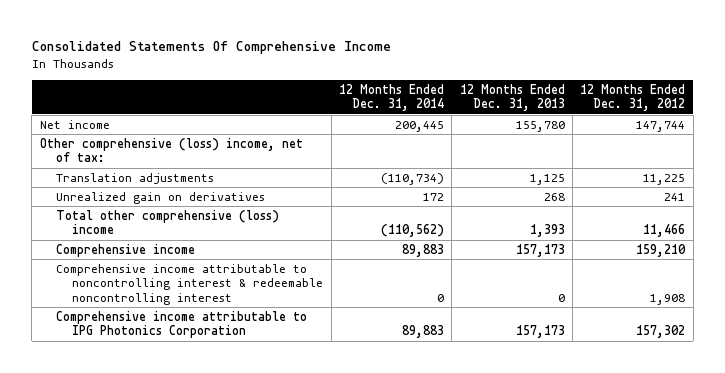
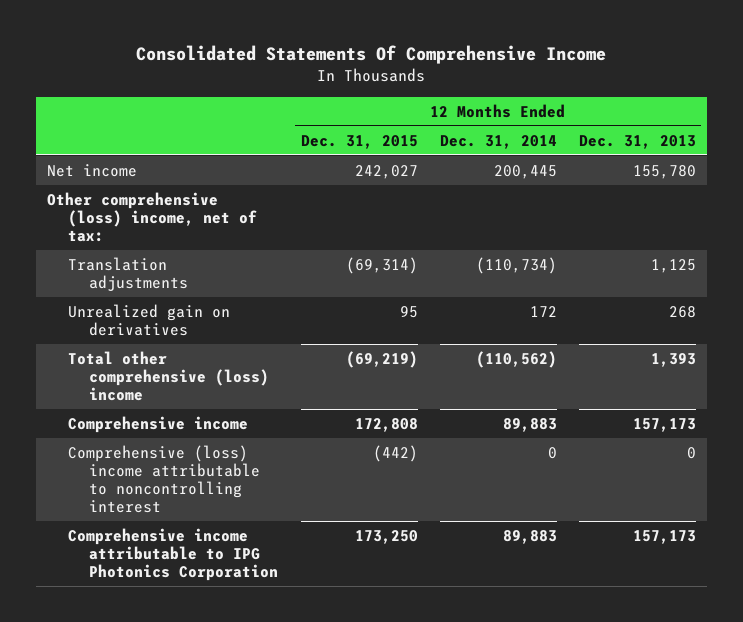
[580,83,686,112] 12 Months Ended Dec. 31, 2012 -> none
none -> [300,134,418,149] Dec. 31, 2015
[55,263,324,306] Comprehensive income attributable to noncontrolling interest & redeemable noncontrolling interest -> [68,444,261,514] Comprehensive (loss) income attributable to noncontrolling interest

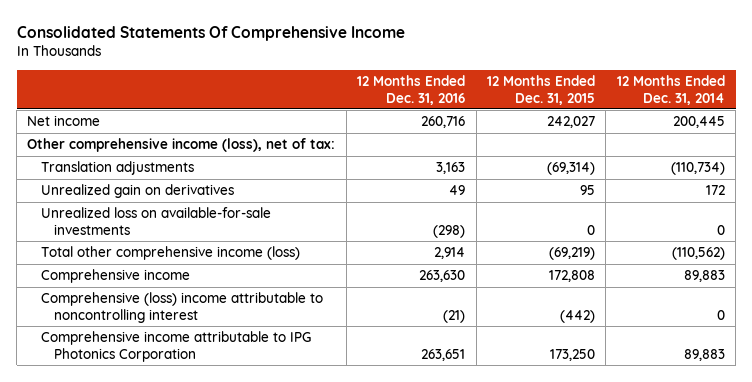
[578,134,696,149] Dec. 31, 2013 -> none
none -> [357,74,466,105] 12 Months Ended Dec. 31, 2016
[46,191,258,243] Other comprehensive (loss) income, net of tax: -> [27,138,336,153] Other comprehensive income (loss), net of tax:
none -> [40,207,271,235] Unrealized loss on available-for-sale investments
[68,350,270,402] Total other comprehensive (loss) income -> [40,246,300,261] Total other comprehensive income (loss)

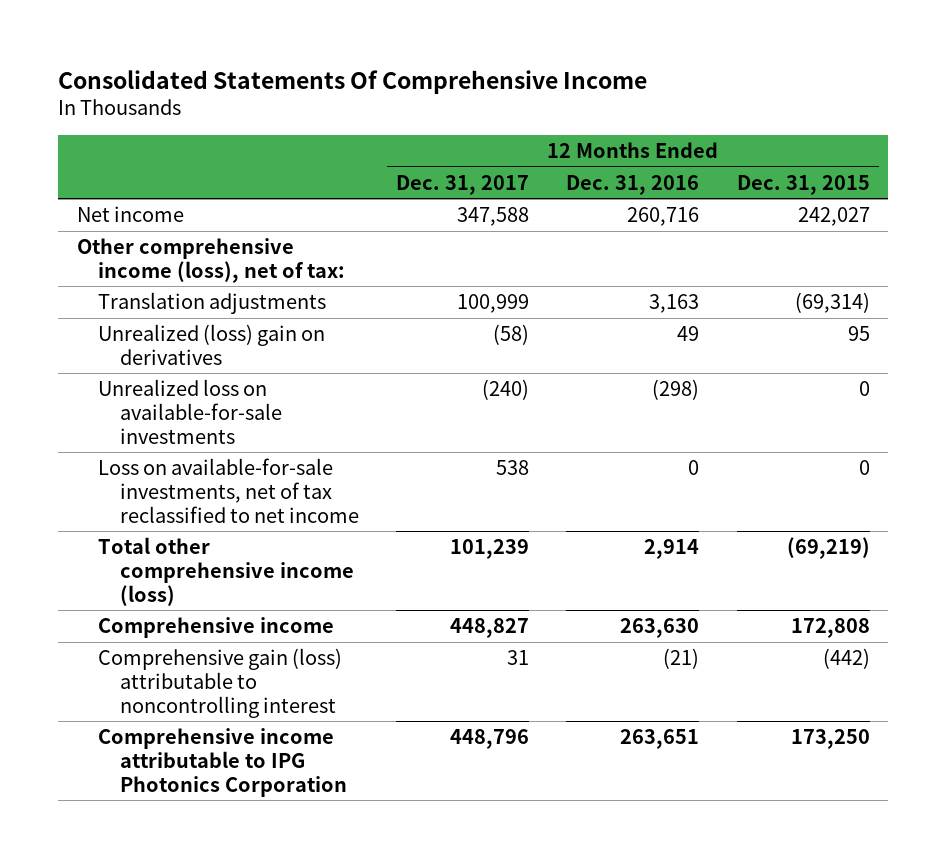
[616,74,725,105] 12 Months Ended Dec. 31, 2014 -> none
none -> [396,174,530,195] Dec. 31, 2017
[40,184,234,199] Unrealized gain on derivatives -> [98,324,326,365] Unrealized (loss) gain on derivatives
none -> [98,458,360,523] Loss on available-for-sale investments, net of tax reclassified to net income
[40,292,323,323] Comprehensive (loss) income attributable to noncontrolling interest -> [98,648,343,718] Comprehensive gain (loss) attributable to noncontrolling interest

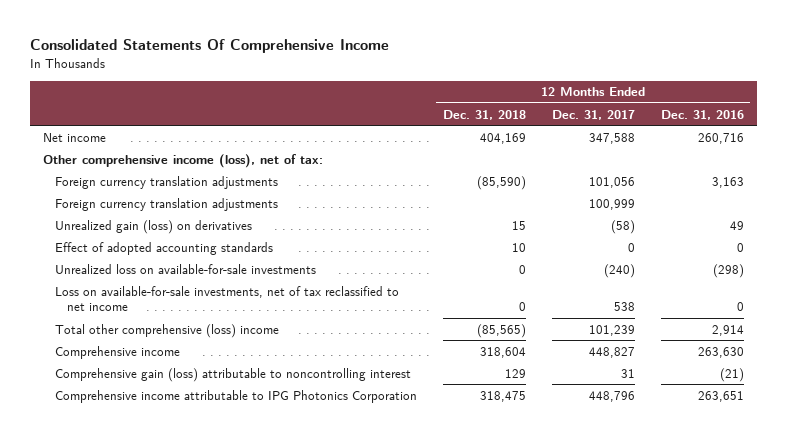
[736,174,870,195] Dec. 31, 2015 -> none
none -> [442,109,526,120] Dec. 31, 2018
[98,292,327,315] Translation adjustments -> [54,175,278,189] Foreign currency translation adjustments
[457,294,530,314] 100,999 -> [588,176,635,188] 101,056
none -> [54,197,278,211] Foreign currency translation adjustments
[98,324,326,365] Unrealized (loss) gain on derivatives -> [54,219,252,234] Unrealized gain (loss) on derivatives
none -> [54,241,273,255] Effect of adopted accounting standards
[98,537,355,606] Total other comprehensive income (loss) -> [54,323,279,338] Total other comprehensive (loss) income

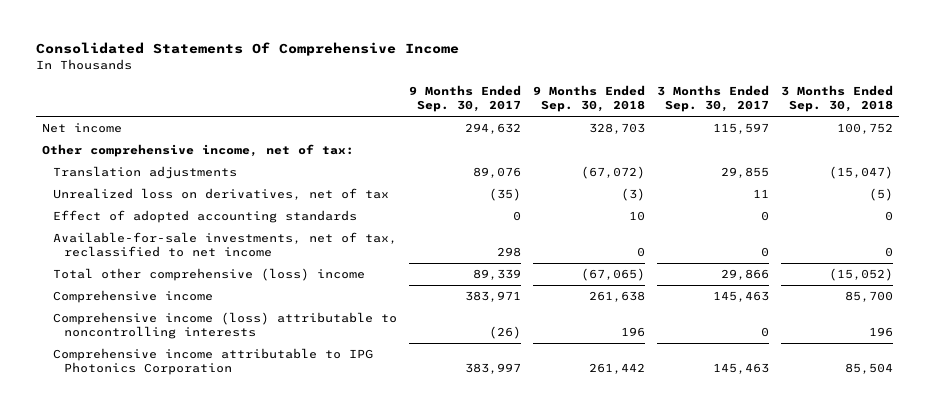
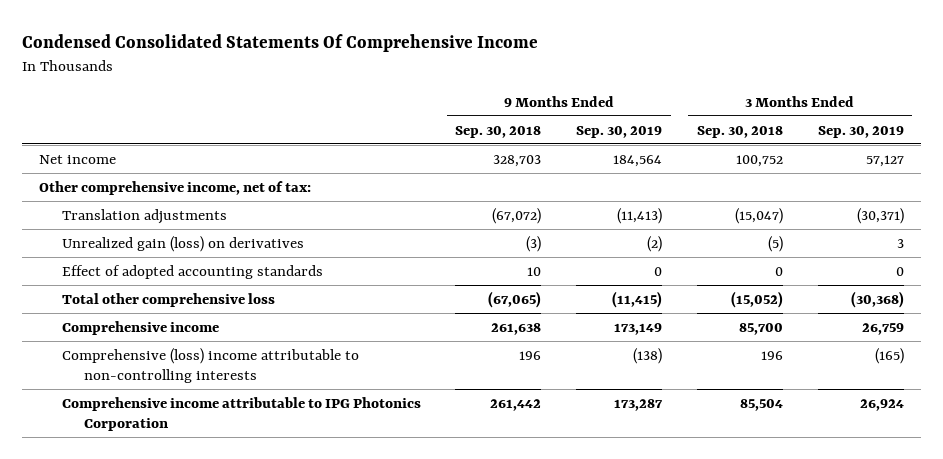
[35,42,459,57] Consolidated Statements Of Comprehensive Income -> [21,34,538,53] Condensed Consolidated Statements Of Comprehensive Income
[409,85,522,113] 9 Months Ended Sep. 30, 2017 -> none
[657,85,770,113] 3 Months Ended Sep. 30, 2017 -> none
none -> [576,125,663,138] Sep. 30, 2019
none -> [817,125,904,138] Sep. 30, 2019
[53,187,390,200] Unrealized loss on derivatives, net of tax -> [61,235,304,252] Unrealized gain (loss) on derivatives
[53,231,398,257] Available-for-sale investments, net of tax, reclassified to net income -> none
[53,267,366,281] Total other comprehensive (loss) income -> [61,292,275,307] Total other comprehensive loss
[53,311,398,339] Comprehensive income (loss) attributable to noncontrolling interests -> [61,347,359,384] Comprehensive (loss) income attributable to non-controlling interests

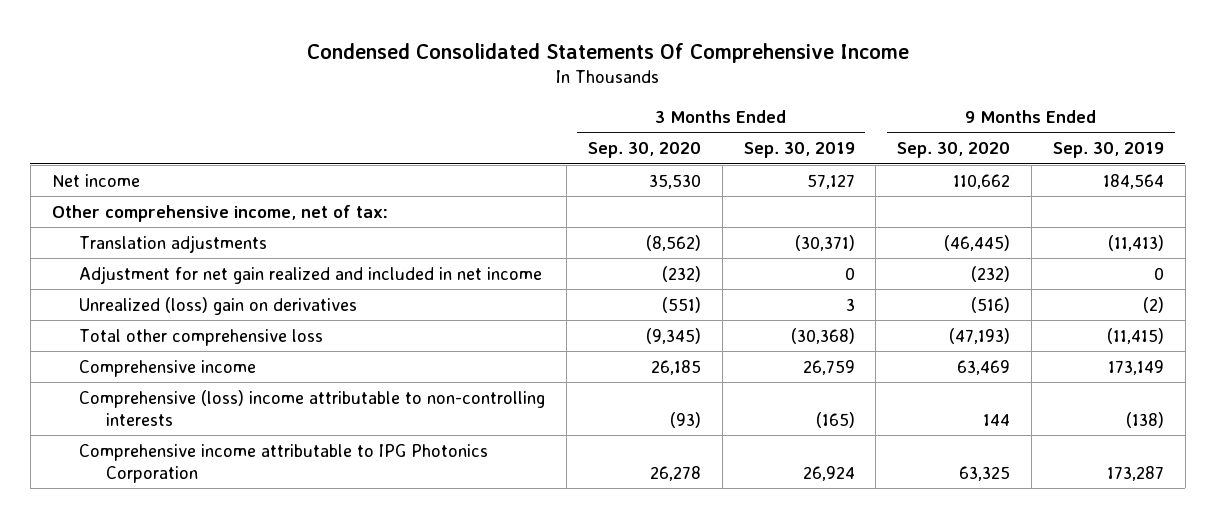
[455,125,542,138] Sep. 30, 2018 -> none
[696,125,783,138] Sep. 30, 2018 -> none
none -> [587,142,701,159] Sep. 30, 2020
none -> [897,142,1011,159] Sep. 30, 2020
[61,264,323,279] Effect of adopted accounting standards -> none
none -> [78,265,542,284] Adjustment for net gain realized and included in net income
[61,235,304,252] Unrealized gain (loss) on derivatives -> [78,296,357,315] Unrealized (loss) gain on derivatives

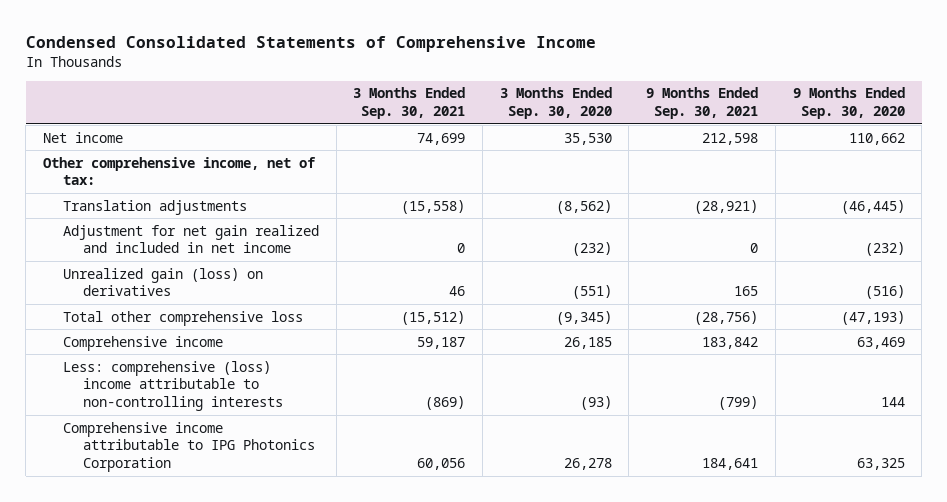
[306,42,909,63] Condensed Consolidated Statements Of Comprehensive Income -> [25,35,596,52] Condensed Consolidated Statements of Comprehensive Income
[743,142,855,159] Sep. 30, 2019 -> none
[1053,142,1165,159] Sep. 30, 2019 -> none
none -> [353,87,466,120] 3 Months Ended Sep. 30, 2021
none -> [646,87,759,120] 9 Months Ended Sep. 30, 2021
[78,296,357,315] Unrealized (loss) gain on derivatives -> [62,267,263,297] Unrealized gain (loss) on derivatives
[78,389,545,426] Comprehensive (loss) income attributable to non-controlling interests -> [62,360,283,412] Less: comprehensive (loss) income attributable to non-controlling interests

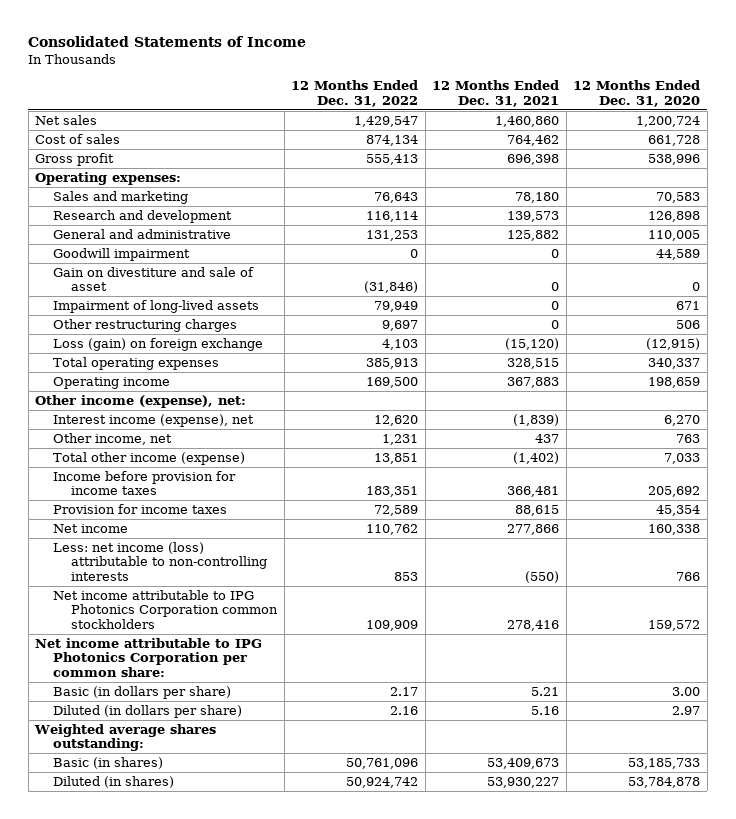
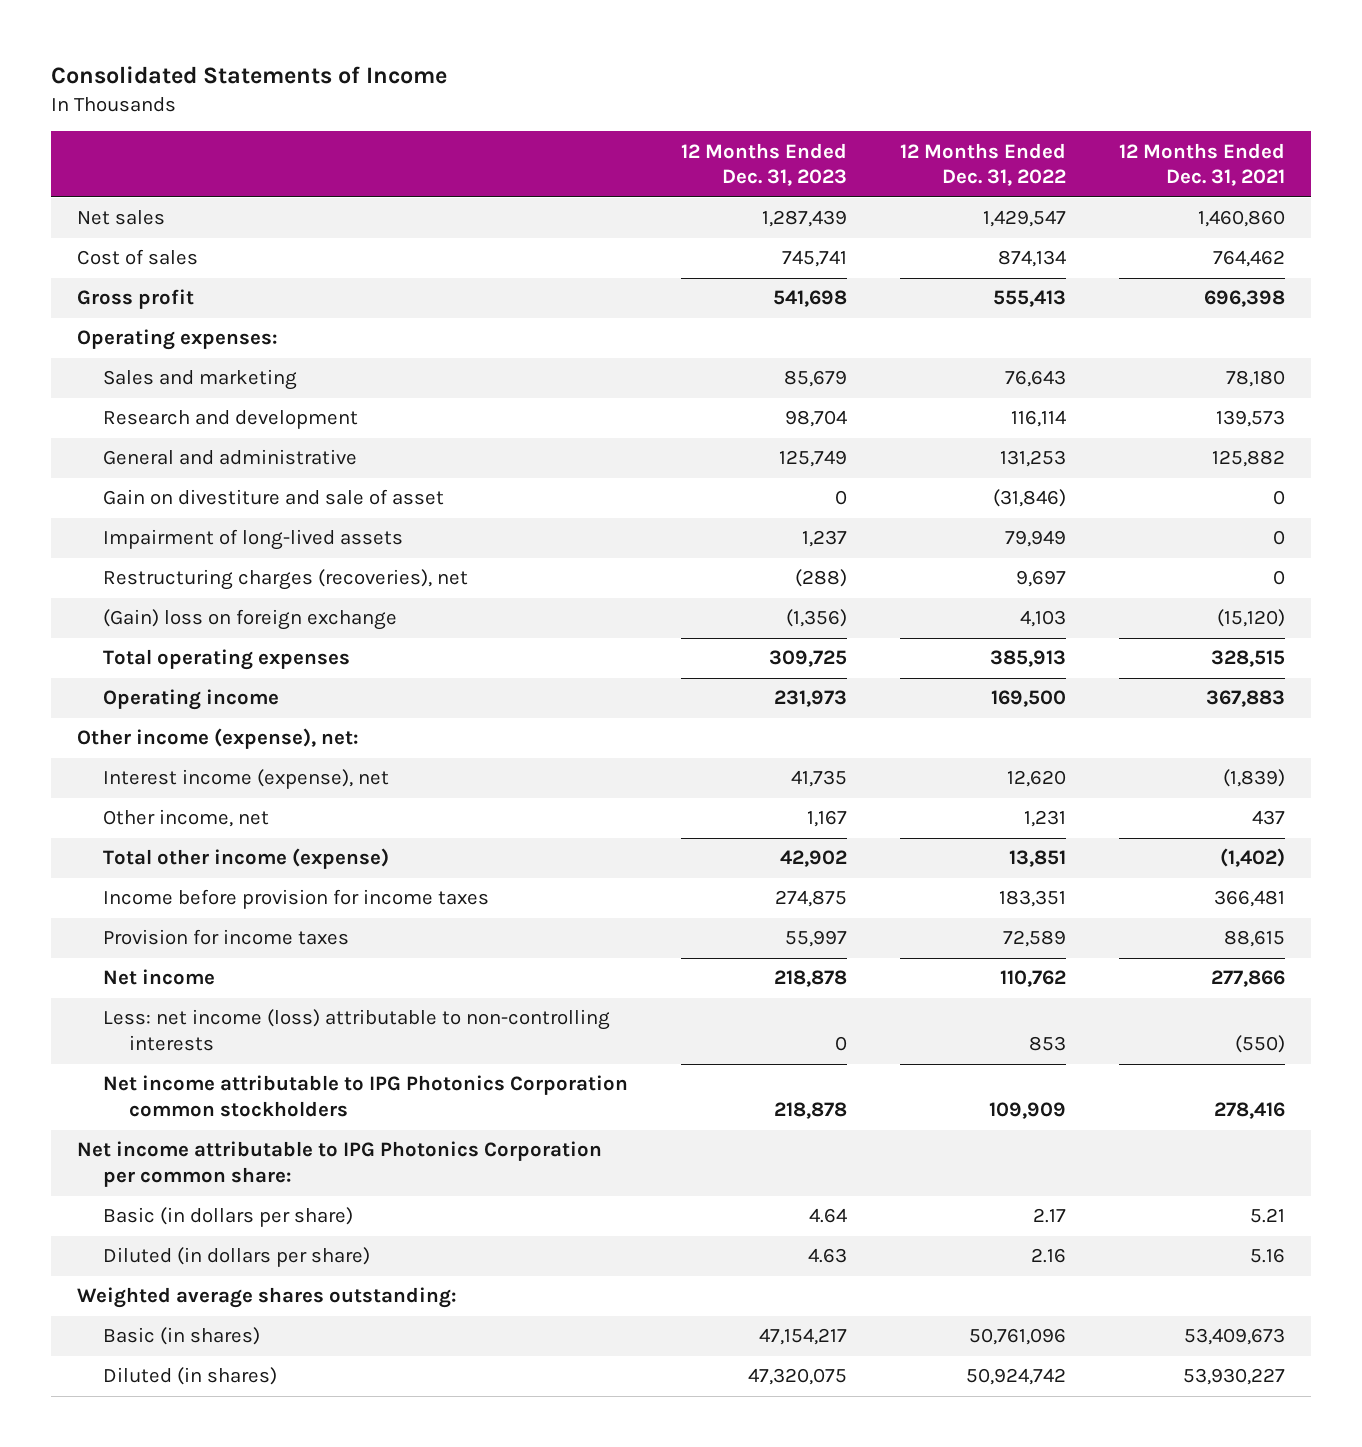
[573,80,701,107] 12 Months Ended Dec. 31, 2020 -> none
none -> [680,142,847,187] 12 Months Ended Dec. 31, 2023
[53,247,191,261] Goodwill impairment -> none
[53,318,238,332] Other restructuring charges -> [103,569,469,591] Restructuring charges (recoveries), net
[53,337,264,351] Loss (gain) on foreign exchange -> [103,609,398,631] (Gain) loss on foreign exchange

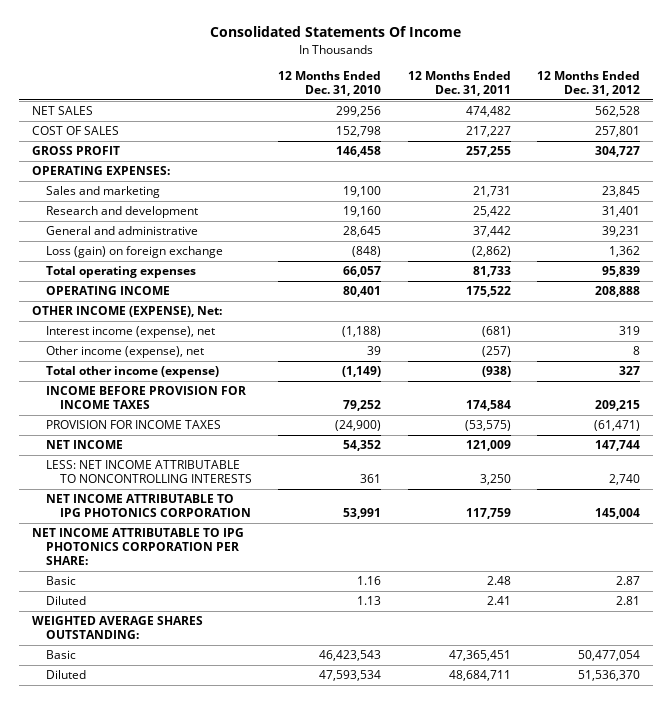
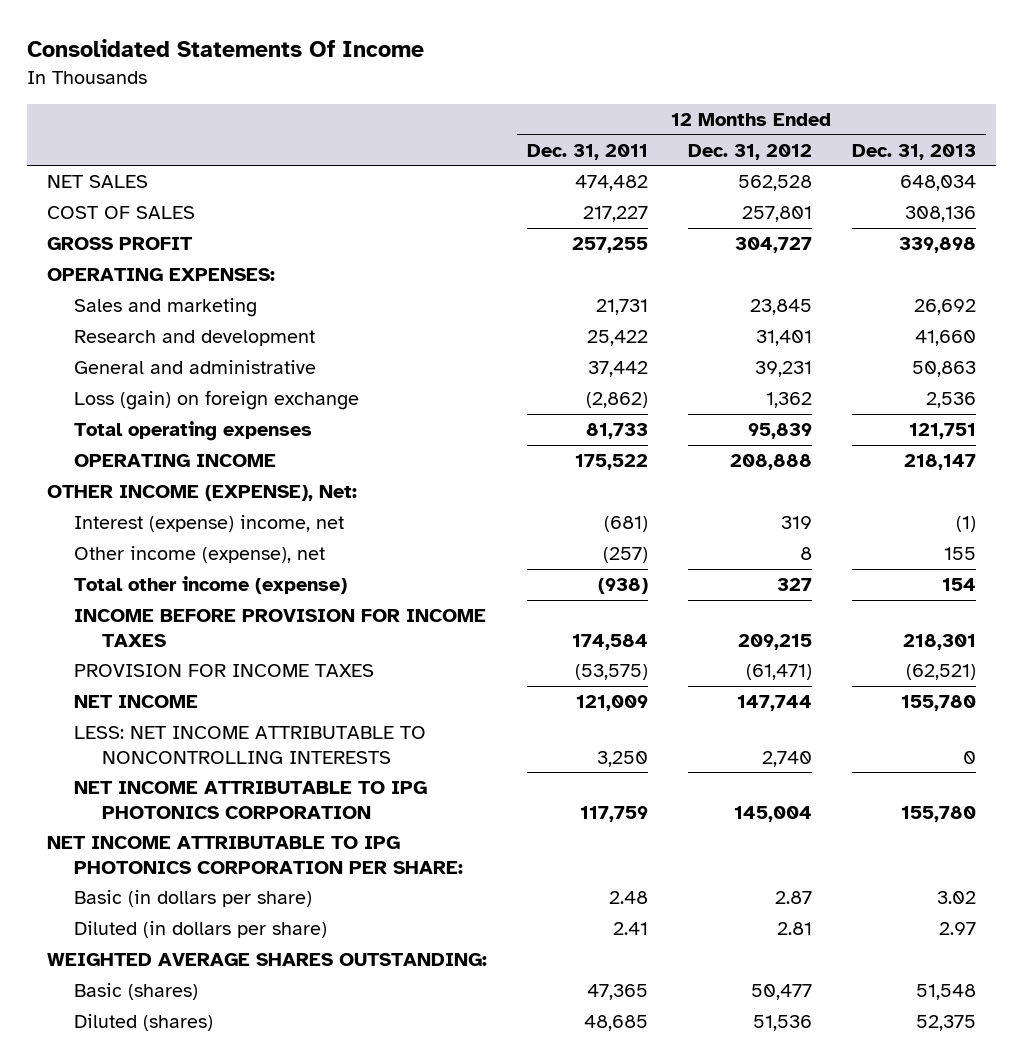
[278,70,382,97] 12 Months Ended Dec. 31, 2010 -> none
none -> [851,143,976,160] Dec. 31, 2013
[45,326,215,339] Interest income (expense), net -> [74,515,345,533] Interest (expense) income, net
[45,576,76,586] Basic -> [74,890,313,908] Basic (in dollars per share)
[45,596,86,606] Diluted -> [74,921,328,939] Diluted (in dollars per share)
[45,650,76,660] Basic -> [74,983,199,1001] Basic (shares)
[448,650,511,662] 47,365,451 -> [586,984,648,1001] 47,365
[578,650,641,662] 50,477,054 -> [750,984,812,1001] 50,477
[45,670,86,680] Diluted -> [74,1014,214,1032] Diluted (shares)
[448,670,511,682] 48,684,711 -> [583,1015,648,1032] 48,685
[578,670,641,682] 51,536,370 -> [752,1015,812,1032] 51,536

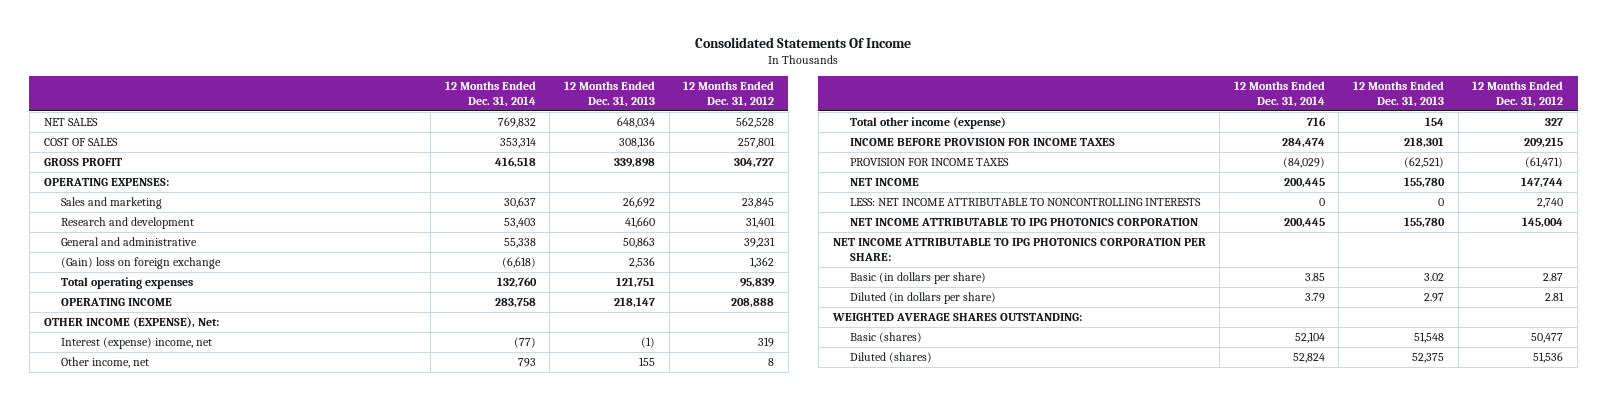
[526,143,648,160] Dec. 31, 2011 -> none
none -> [444,81,536,108] 12 Months Ended Dec. 31, 2014
[74,390,360,411] Loss (gain) on foreign exchange -> [61,257,222,270] (Gain) loss on foreign exchange
[74,546,326,564] Other income (expense), net -> [61,357,150,369] Other income, net

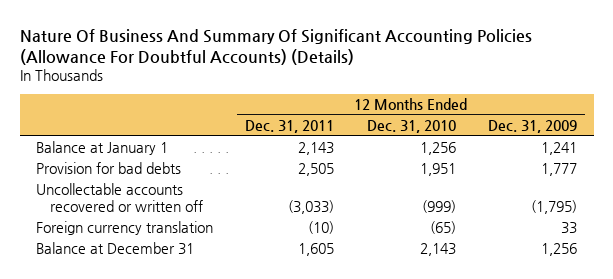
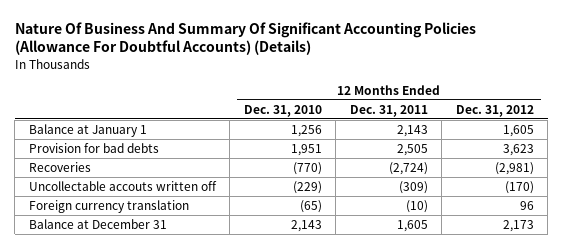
[488,120,578,134] Dec. 31, 2009 -> none
none -> [455,104,534,117] Dec. 31, 2012
[36,183,203,213] Uncollectable accounts recovered or written off -> none
none -> [28,161,91,172] Recoveries
none -> [28,180,217,191] Uncollectable accouts written off

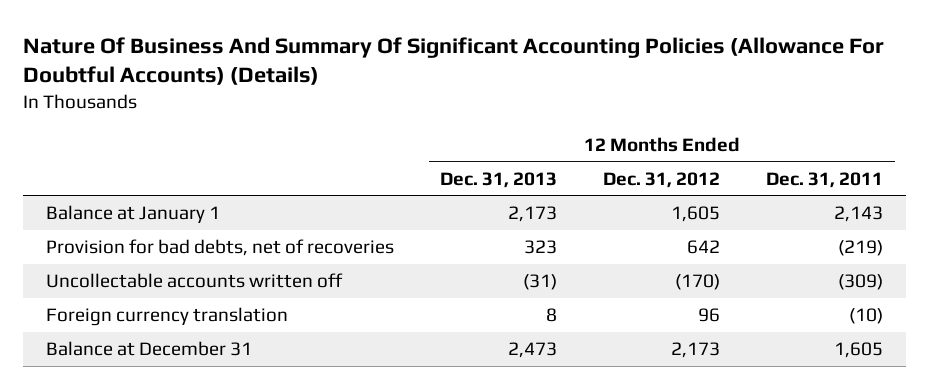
[243,104,322,117] Dec. 31, 2010 -> none
none -> [440,171,558,188] Dec. 31, 2013
[28,161,91,172] Recoveries -> none
[28,142,159,153] Provision for bad debts -> [46,239,395,257] Provision for bad debts, net of recoveries
[396,143,428,156] 2,505 -> [838,240,884,257] (219)
[502,143,534,156] 3,623 -> [687,240,721,255] 642
[28,180,217,191] Uncollectable accouts written off -> [46,273,344,289] Uncollectable accounts written off

